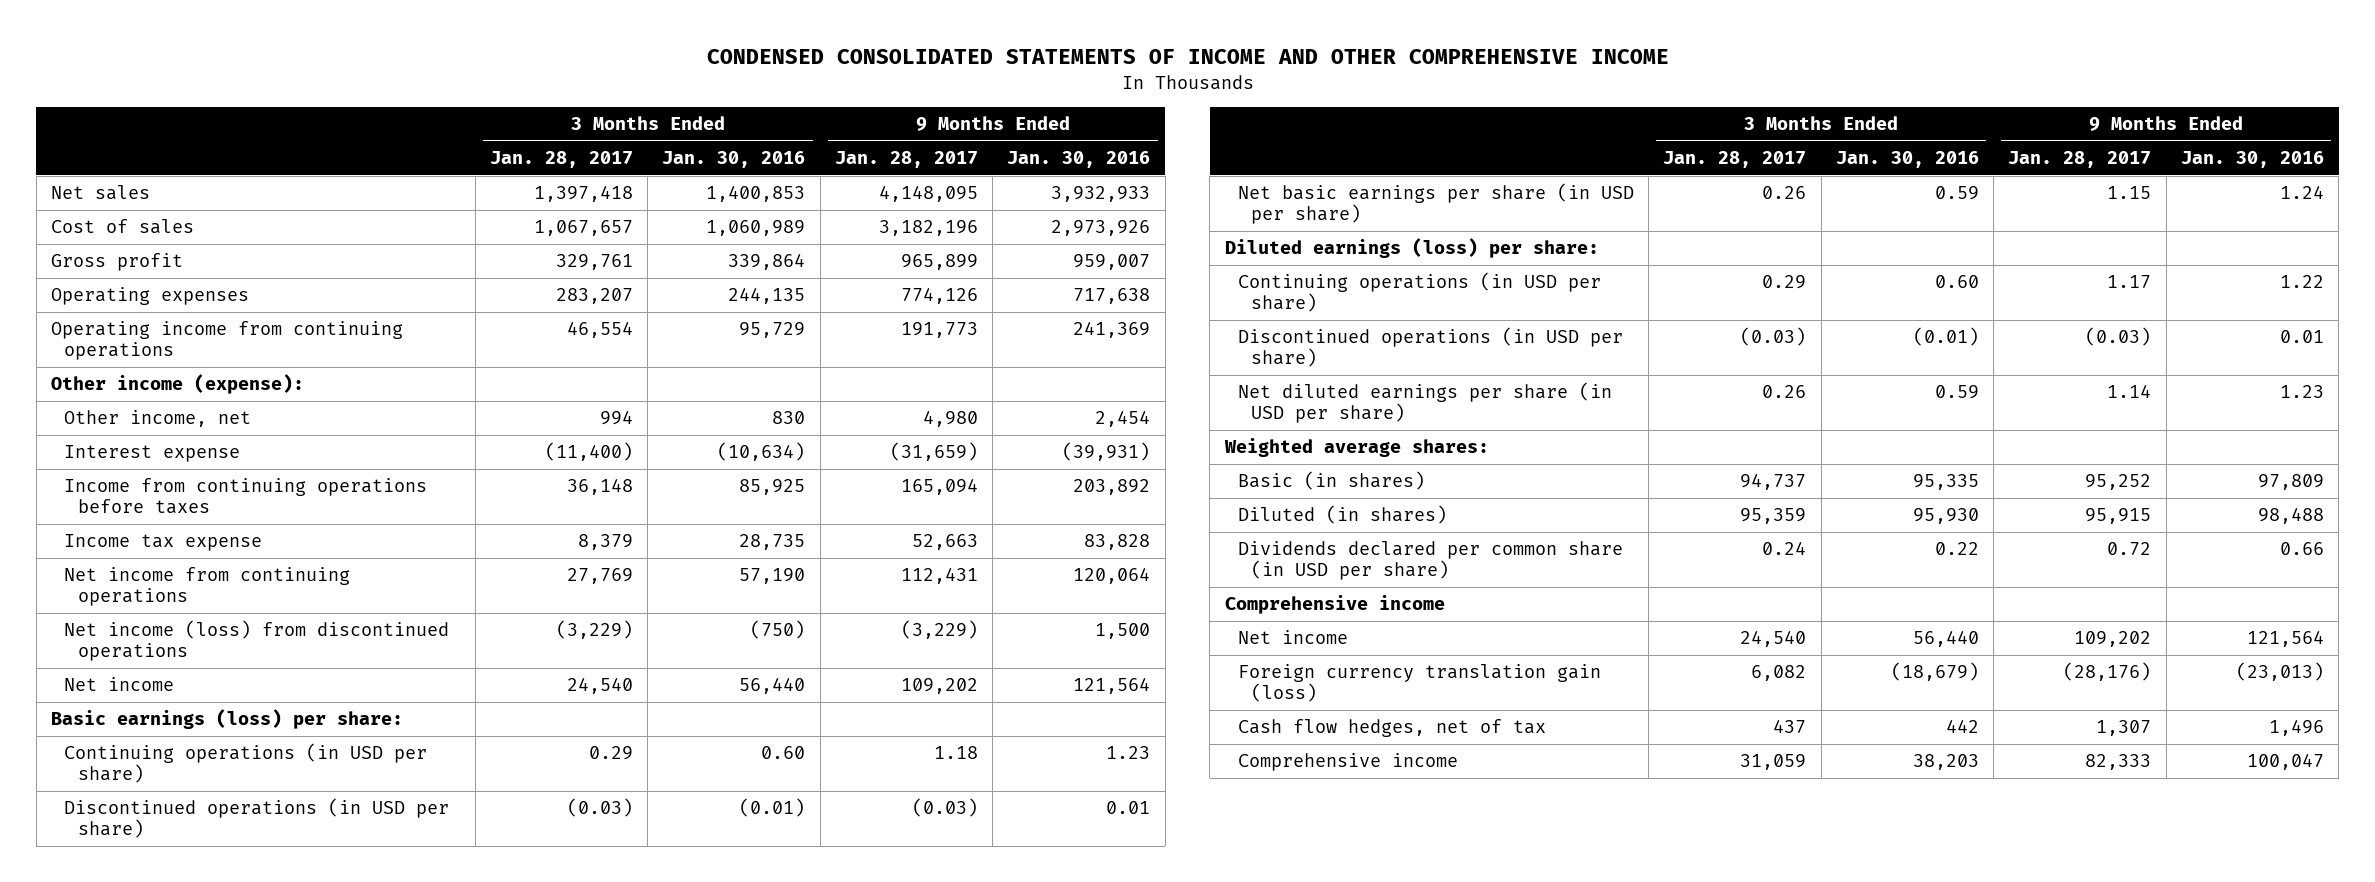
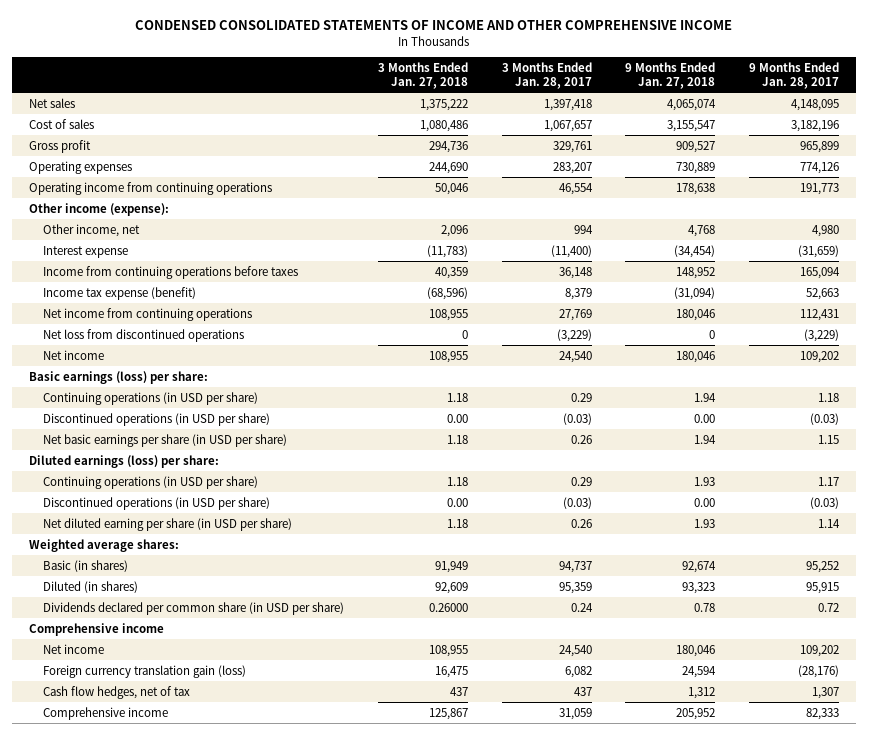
[662,150,806,168] Jan. 30, 2016 -> none
[1007,150,1151,168] Jan. 30, 2016 -> none
none -> [377,61,468,89] 3 Months Ended Jan. 27, 2018
none -> [625,61,716,89] 9 Months Ended Jan. 27, 2018
[64,534,263,552] Income tax expense -> [43,286,197,300] Income tax expense (benefit)
[64,620,450,662] Net income (loss) from discontinued operations -> [43,328,245,342] Net loss from discontinued operations
[1237,382,1612,424] Net diluted earnings per share (in USD per share) -> [43,517,293,531] Net diluted earning per share (in USD per share)

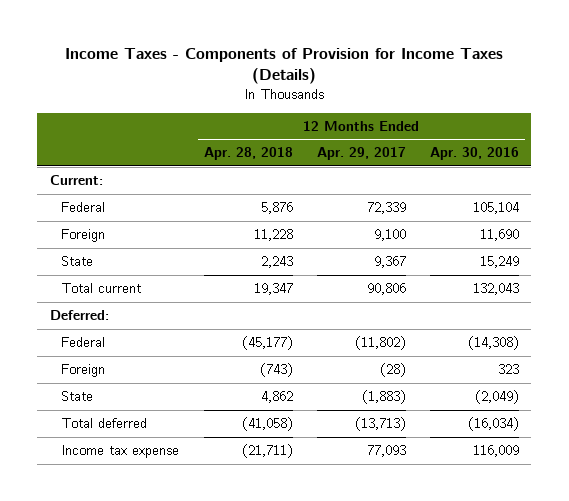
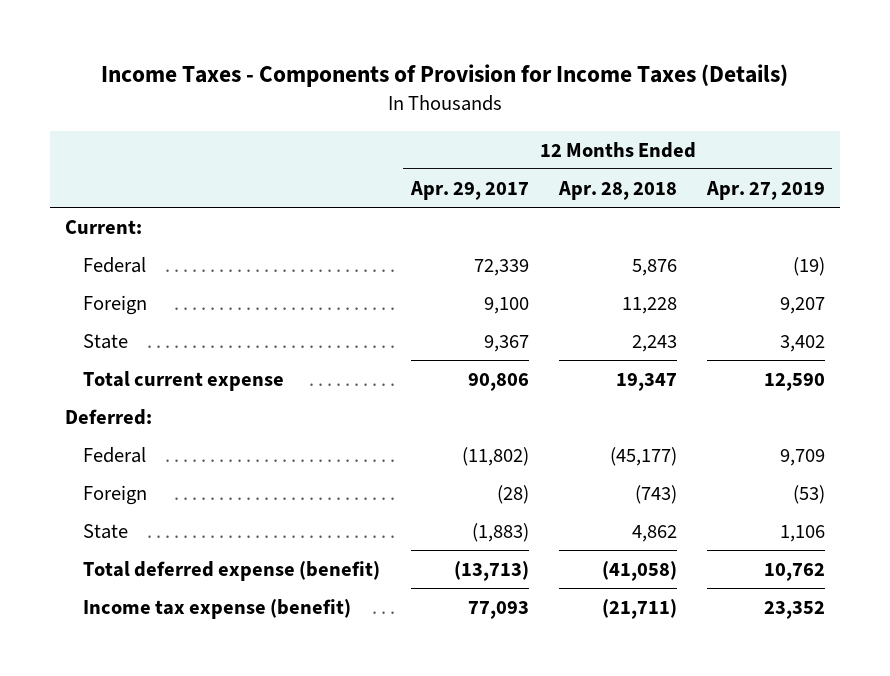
[430,147,520,161] Apr. 30, 2016 -> none
none -> [705,180,825,200] Apr. 27, 2019
[61,283,142,294] Total current -> [83,370,285,391] Total current expense
[61,418,148,429] Total deferred -> [83,560,381,581] Total deferred expense (benefit)
[61,445,180,459] Income tax expense -> [83,598,352,619] Income tax expense (benefit)

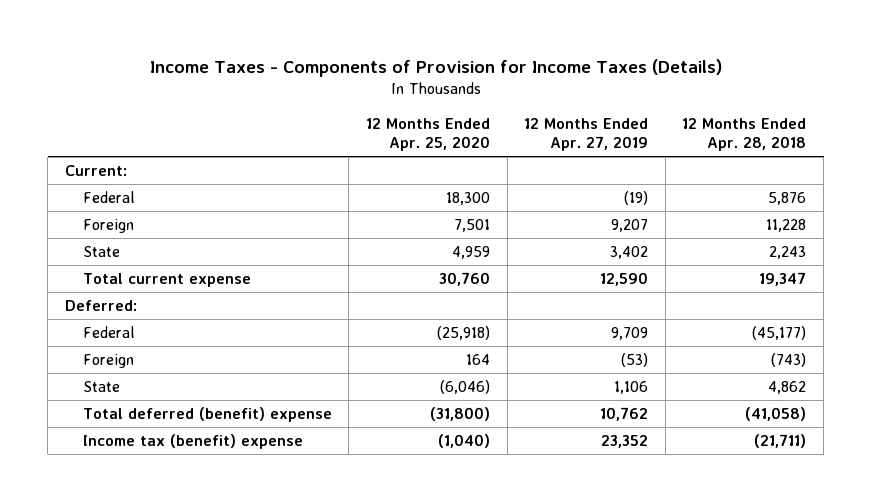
[409,180,529,200] Apr. 29, 2017 -> none
none -> [365,118,490,152] 12 Months Ended Apr. 25, 2020
[83,560,381,581] Total deferred expense (benefit) -> [82,406,332,422] Total deferred (benefit) expense
[83,598,352,619] Income tax expense (benefit) -> [82,433,303,449] Income tax (benefit) expense

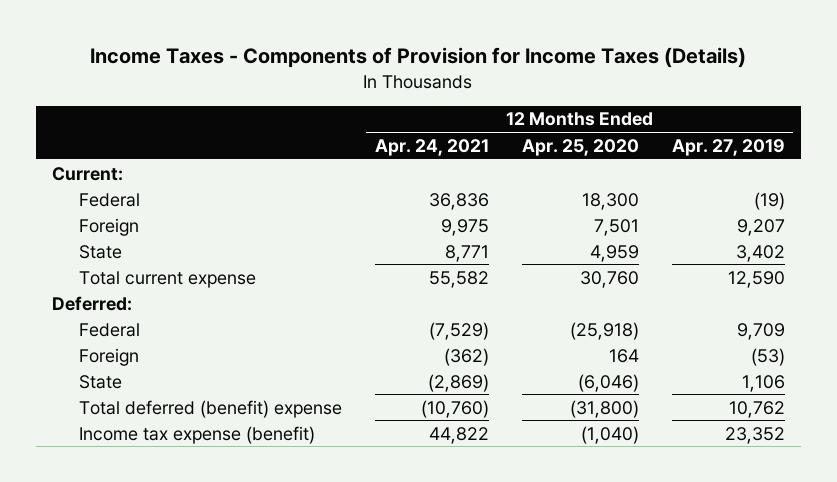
[682,118,807,152] 12 Months Ended Apr. 28, 2018 -> none
none -> [374,138,489,156] Apr. 24, 2021
[82,433,303,449] Income tax (benefit) expense -> [78,425,315,444] Income tax expense (benefit)

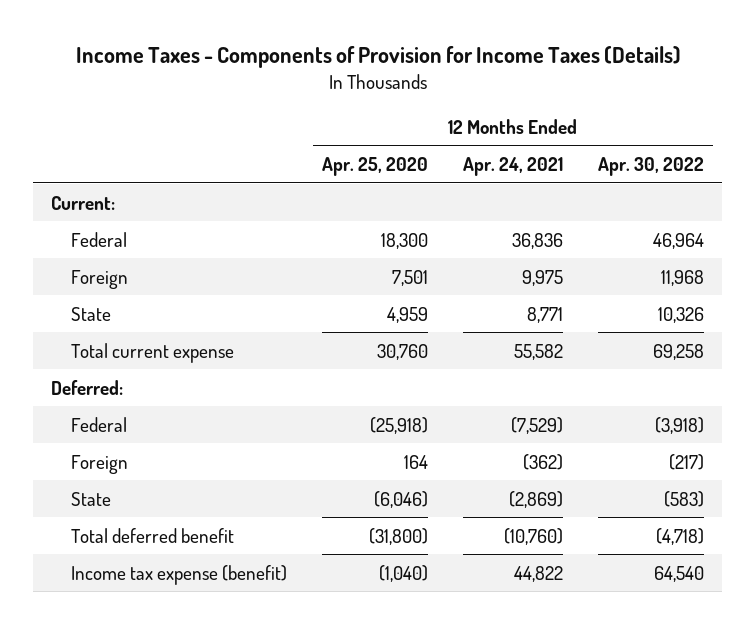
[671,138,785,156] Apr. 27, 2019 -> none
none -> [598,156,705,176] Apr. 30, 2022
[78,399,342,418] Total deferred (benefit) expense -> [71,527,235,543] Total deferred benefit

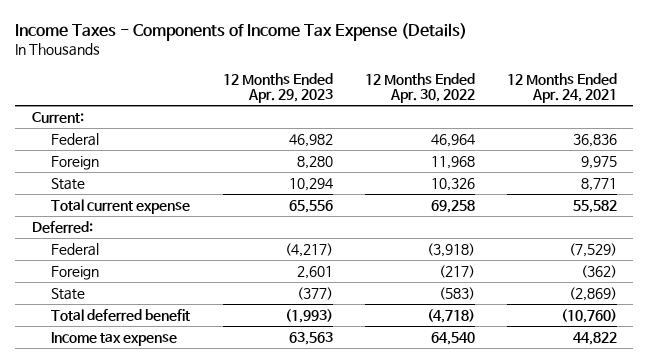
[75,46,681,69] Income Taxes - Components of Provision for Income Taxes (Details) -> [15,23,468,42] Income Taxes - Components of Income Tax Expense (Details)
[322,156,429,176] Apr. 25, 2020 -> none
none -> [222,72,333,104] 12 Months Ended Apr. 29, 2023
[71,564,288,585] Income tax expense (benefit) -> [51,331,178,346] Income tax expense

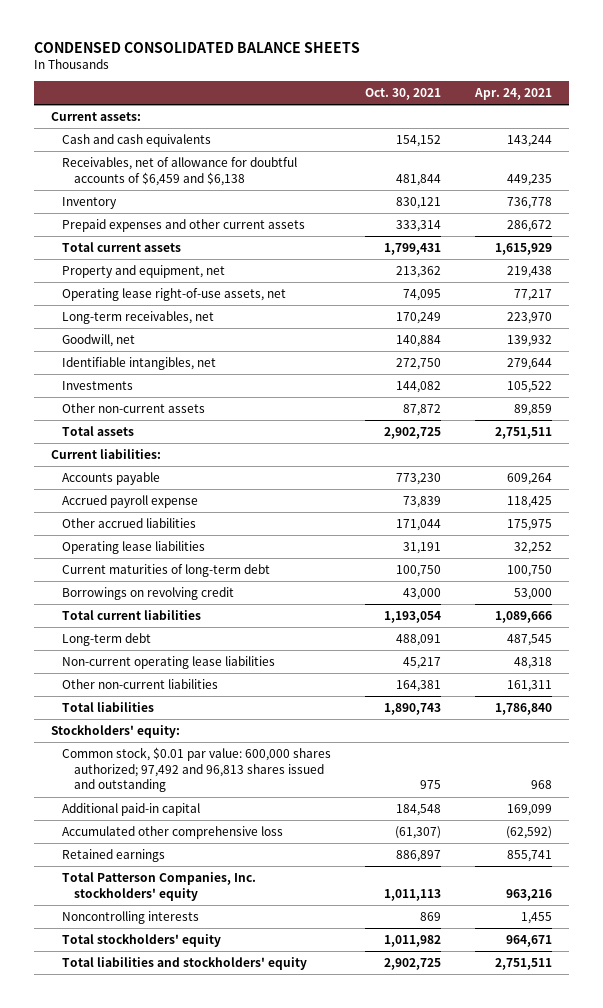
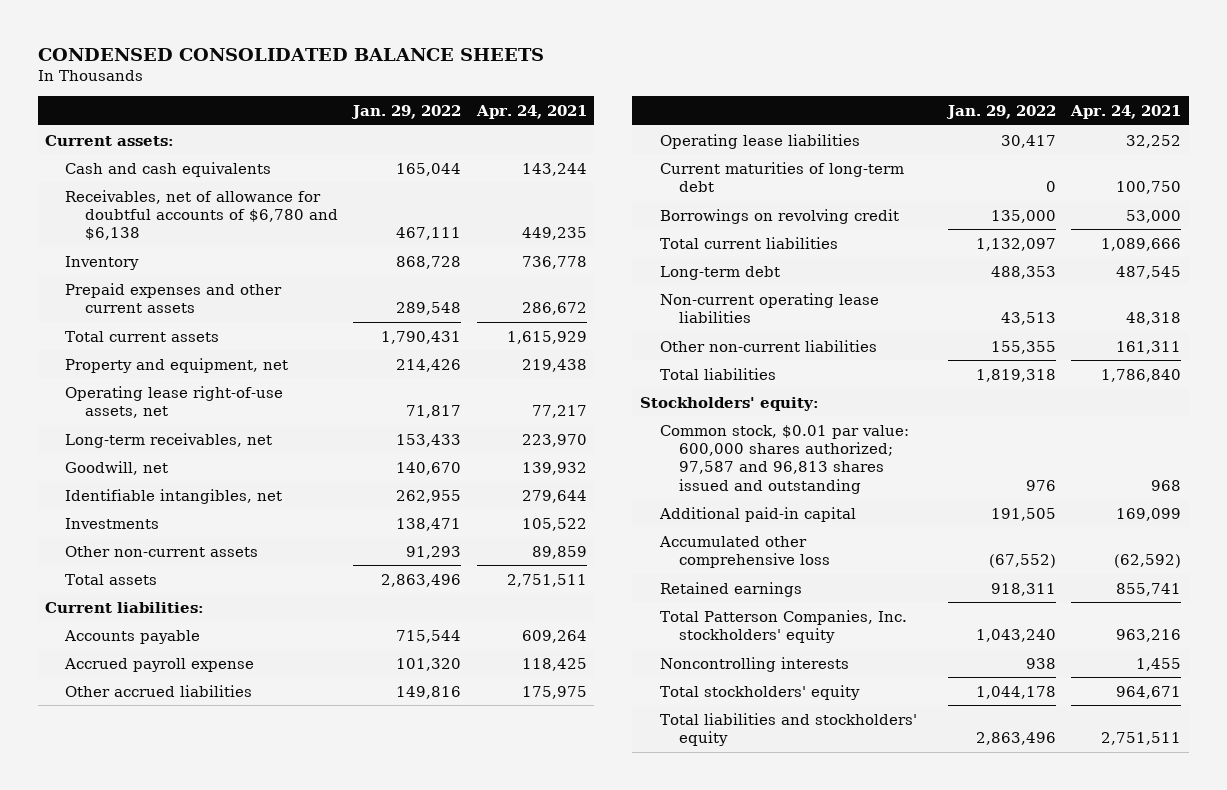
[365,87,442,100] Oct. 30, 2021 -> none
none -> [351,105,462,120] Jan. 29, 2022
[62,157,298,186] Receivables, net of allowance for doubtful accounts of $6,459 and $6,138 -> [65,189,339,241] Receivables, net of allowance for doubtful accounts of $6,780 and $6,138
[62,747,332,793] Common stock, $0.01 par value: 600,000 shares authorized; 97,492 and 96,813 shares issued and outstanding -> [659,424,909,494] Common stock, $0.01 par value: 600,000 shares authorized; 97,587 and 96,813 shares issued and outstanding

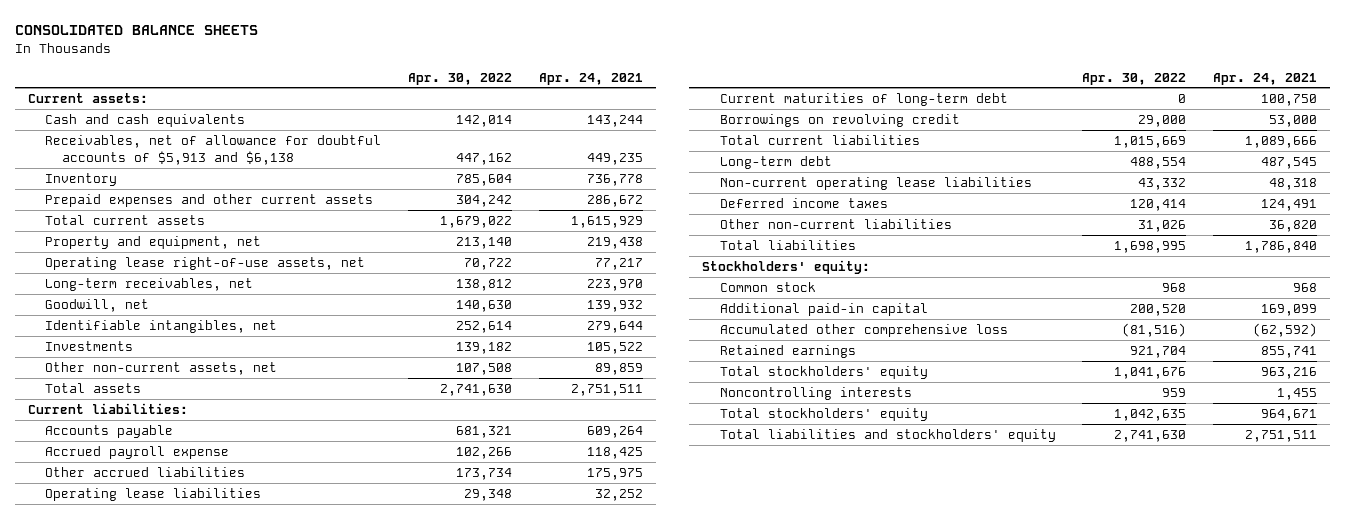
[37,48,544,62] CONDENSED CONSOLIDATED BALANCE SHEETS -> [14,25,258,36] CONSOLIDATED BALANCE SHEETS
[351,105,462,120] Jan. 29, 2022 -> none
none -> [407,72,512,85] Apr. 30, 2022
[65,189,339,241] Receivables, net of allowance for doubtful accounts of $6,780 and $6,138 -> [45,135,382,165] Receivables, net of allowance for doubtful accounts of $5,913 and $6,138
[65,545,259,557] Other non-current assets -> [45,362,278,376] Other non-current assets, net
none -> [719,198,888,209] Deferred income taxes
[1116,340,1182,354] 161,311 -> [1268,220,1317,233] 36,820
[659,424,909,494] Common stock, $0.01 par value: 600,000 shares authorized; 97,587 and 96,813 shares issued and outstanding -> [719,282,816,293] Common stock
[659,609,907,644] Total Patterson Companies, Inc. stockholders' equity -> [719,366,928,380] Total stockholders' equity

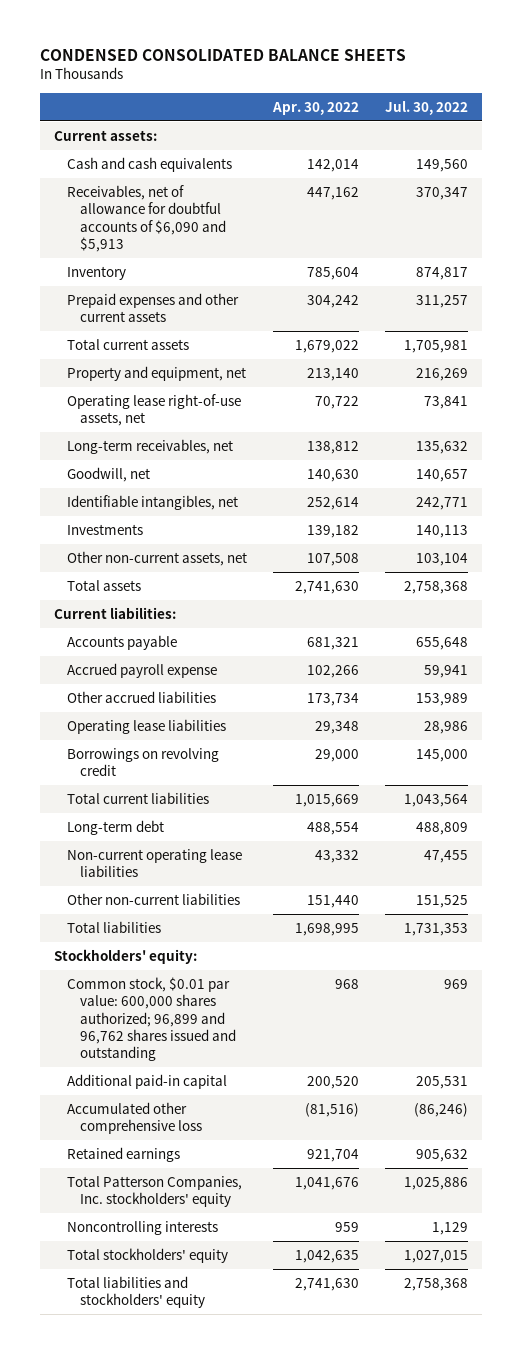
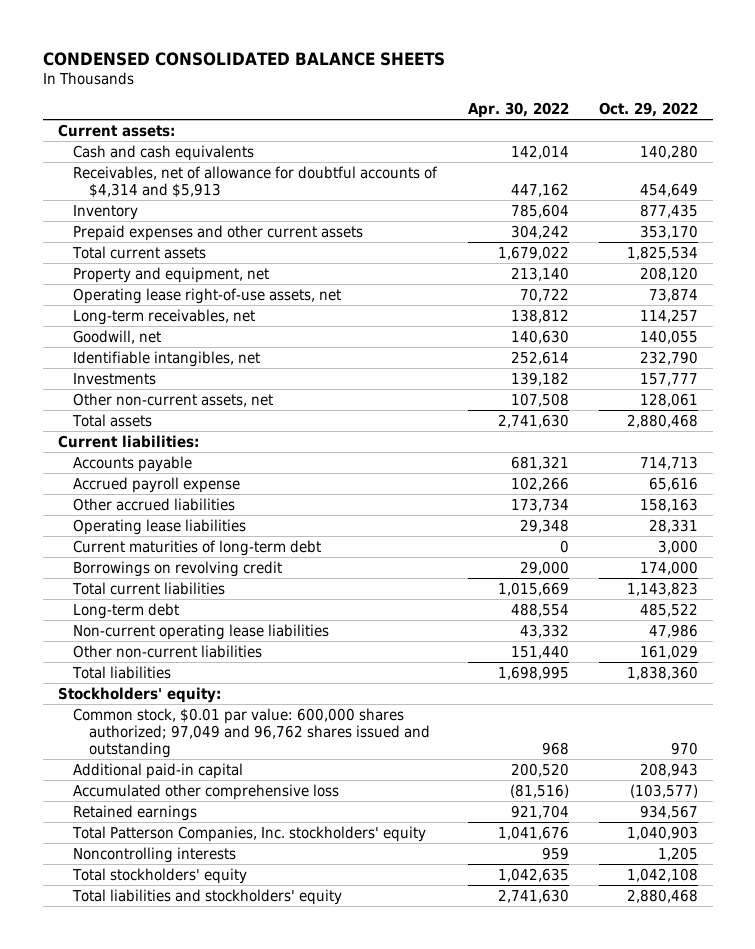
[385,100,469,115] Jul. 30, 2022 -> none
none -> [598,102,698,118] Oct. 29, 2022
[66,184,227,252] Receivables, net of allowance for doubtful accounts of $6,090 and $5,913 -> [73,165,439,198] Receivables, net of allowance for doubtful accounts of $4,314 and $5,913
none -> [73,539,322,556] Current maturities of long-term debt
[66,976,237,1062] Common stock, $0.01 par value: 600,000 shares authorized; 96,899 and 96,762 shares issued and outstanding -> [73,707,431,758] Common stock, $0.01 par value: 600,000 shares authorized; 97,049 and 96,762 shares issued and outstanding

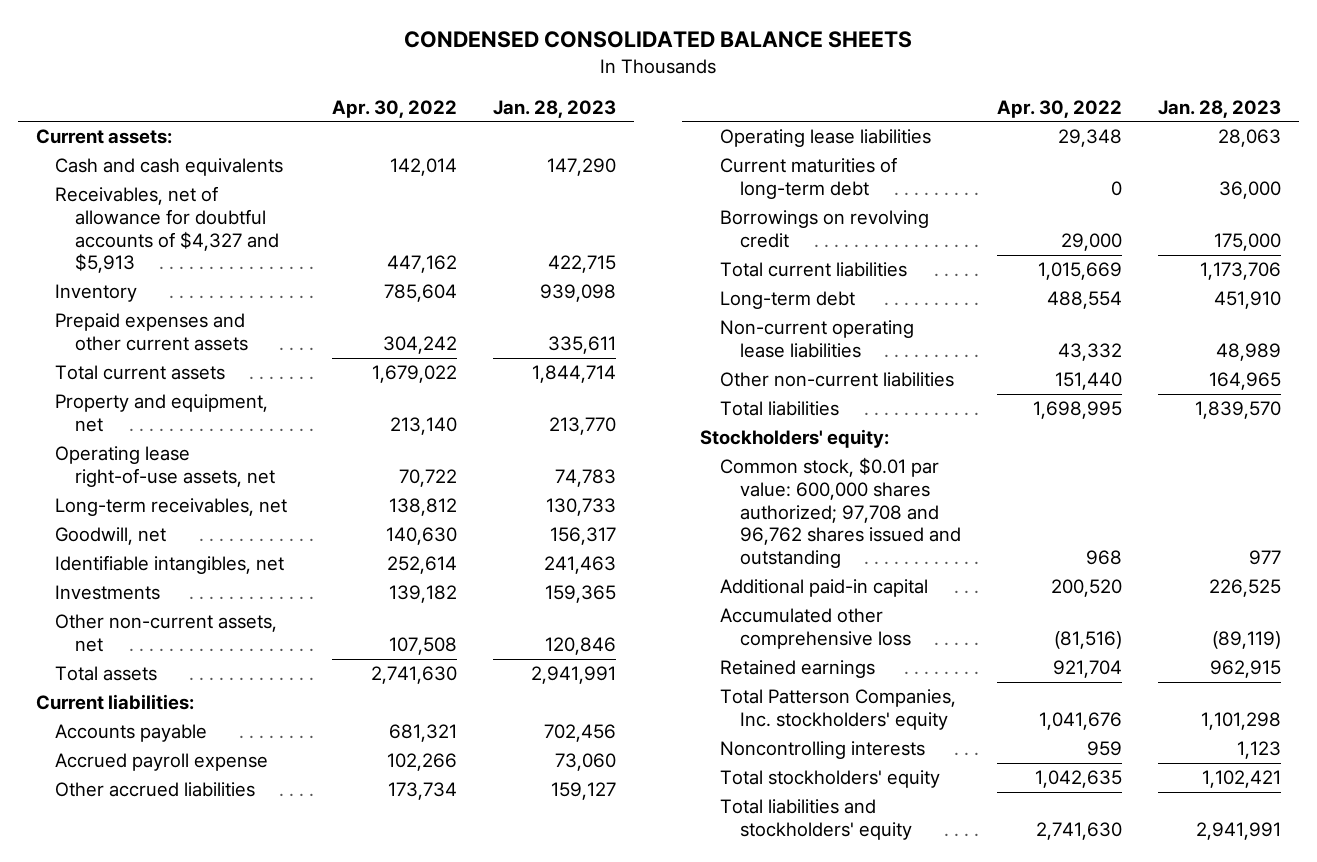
[598,102,698,118] Oct. 29, 2022 -> none
none -> [493,99,617,118] Jan. 28, 2023
[73,165,439,198] Receivables, net of allowance for doubtful accounts of $4,314 and $5,913 -> [55,186,279,274] Receivables, net of allowance for doubtful accounts of $4,327 and $5,913
[73,707,431,758] Common stock, $0.01 par value: 600,000 shares authorized; 97,049 and 96,762 shares issued and outstanding -> [719,457,961,569] Common stock, $0.01 par value: 600,000 shares authorized; 97,708 and 96,762 shares issued and outstanding

